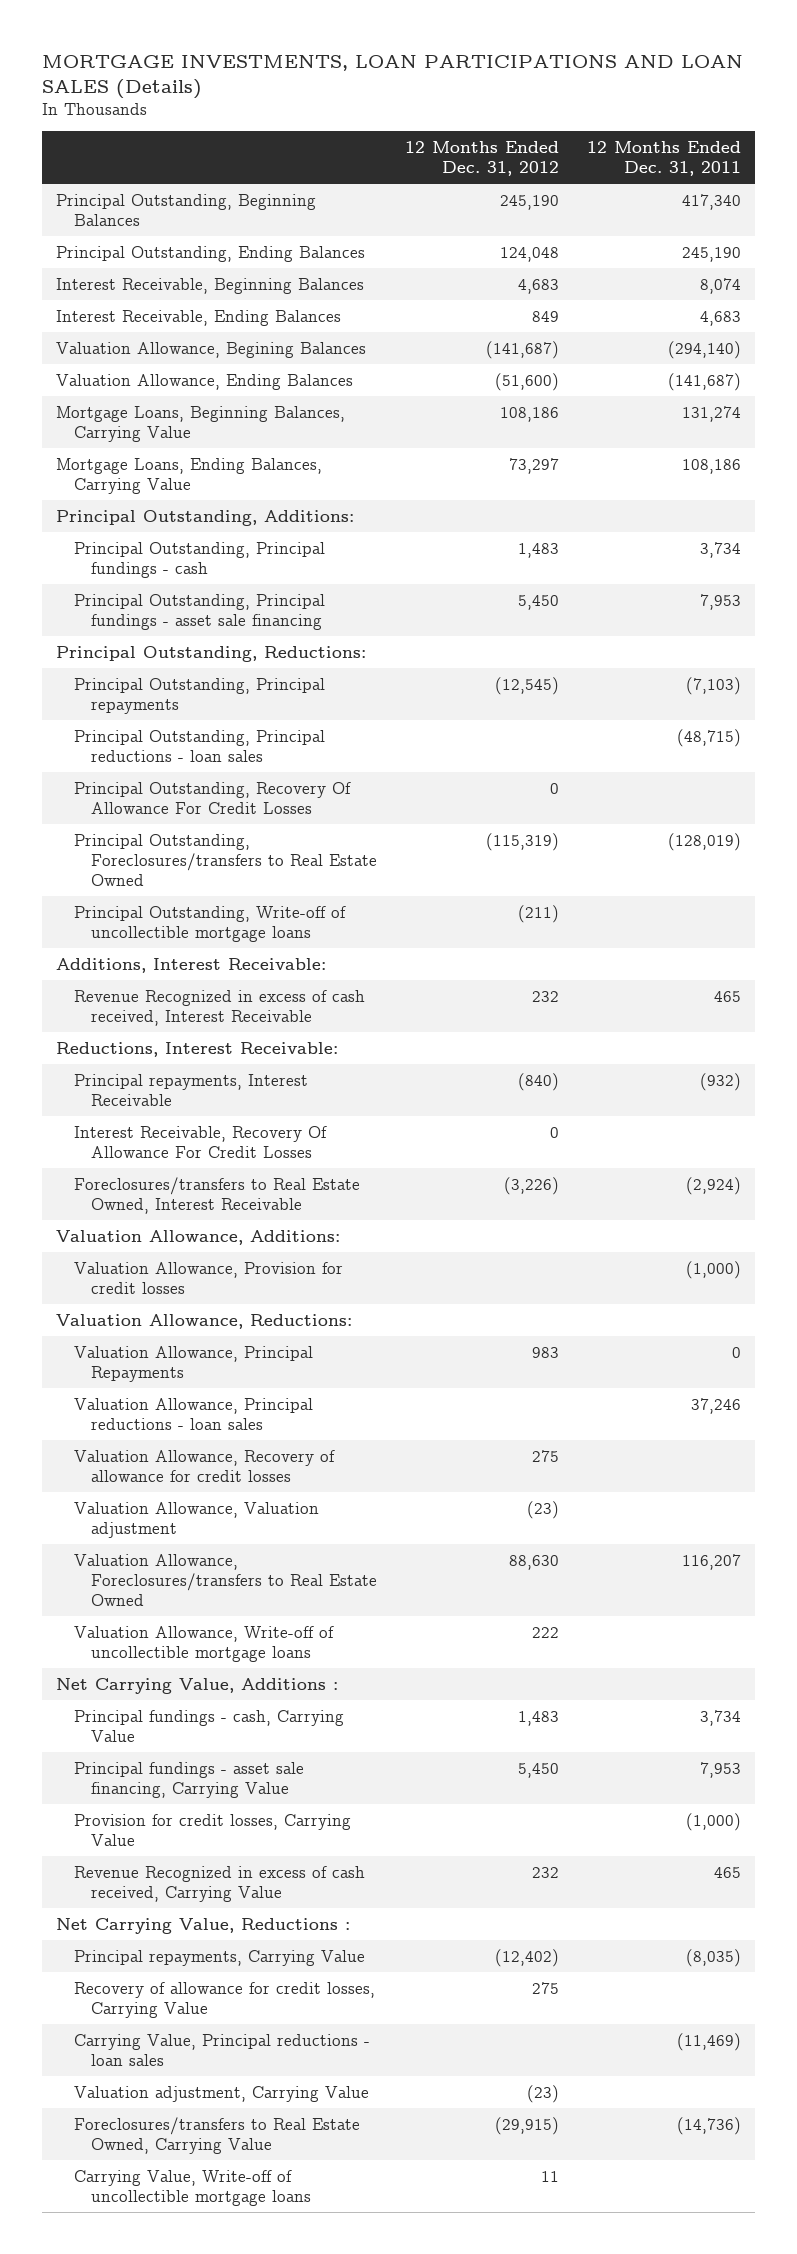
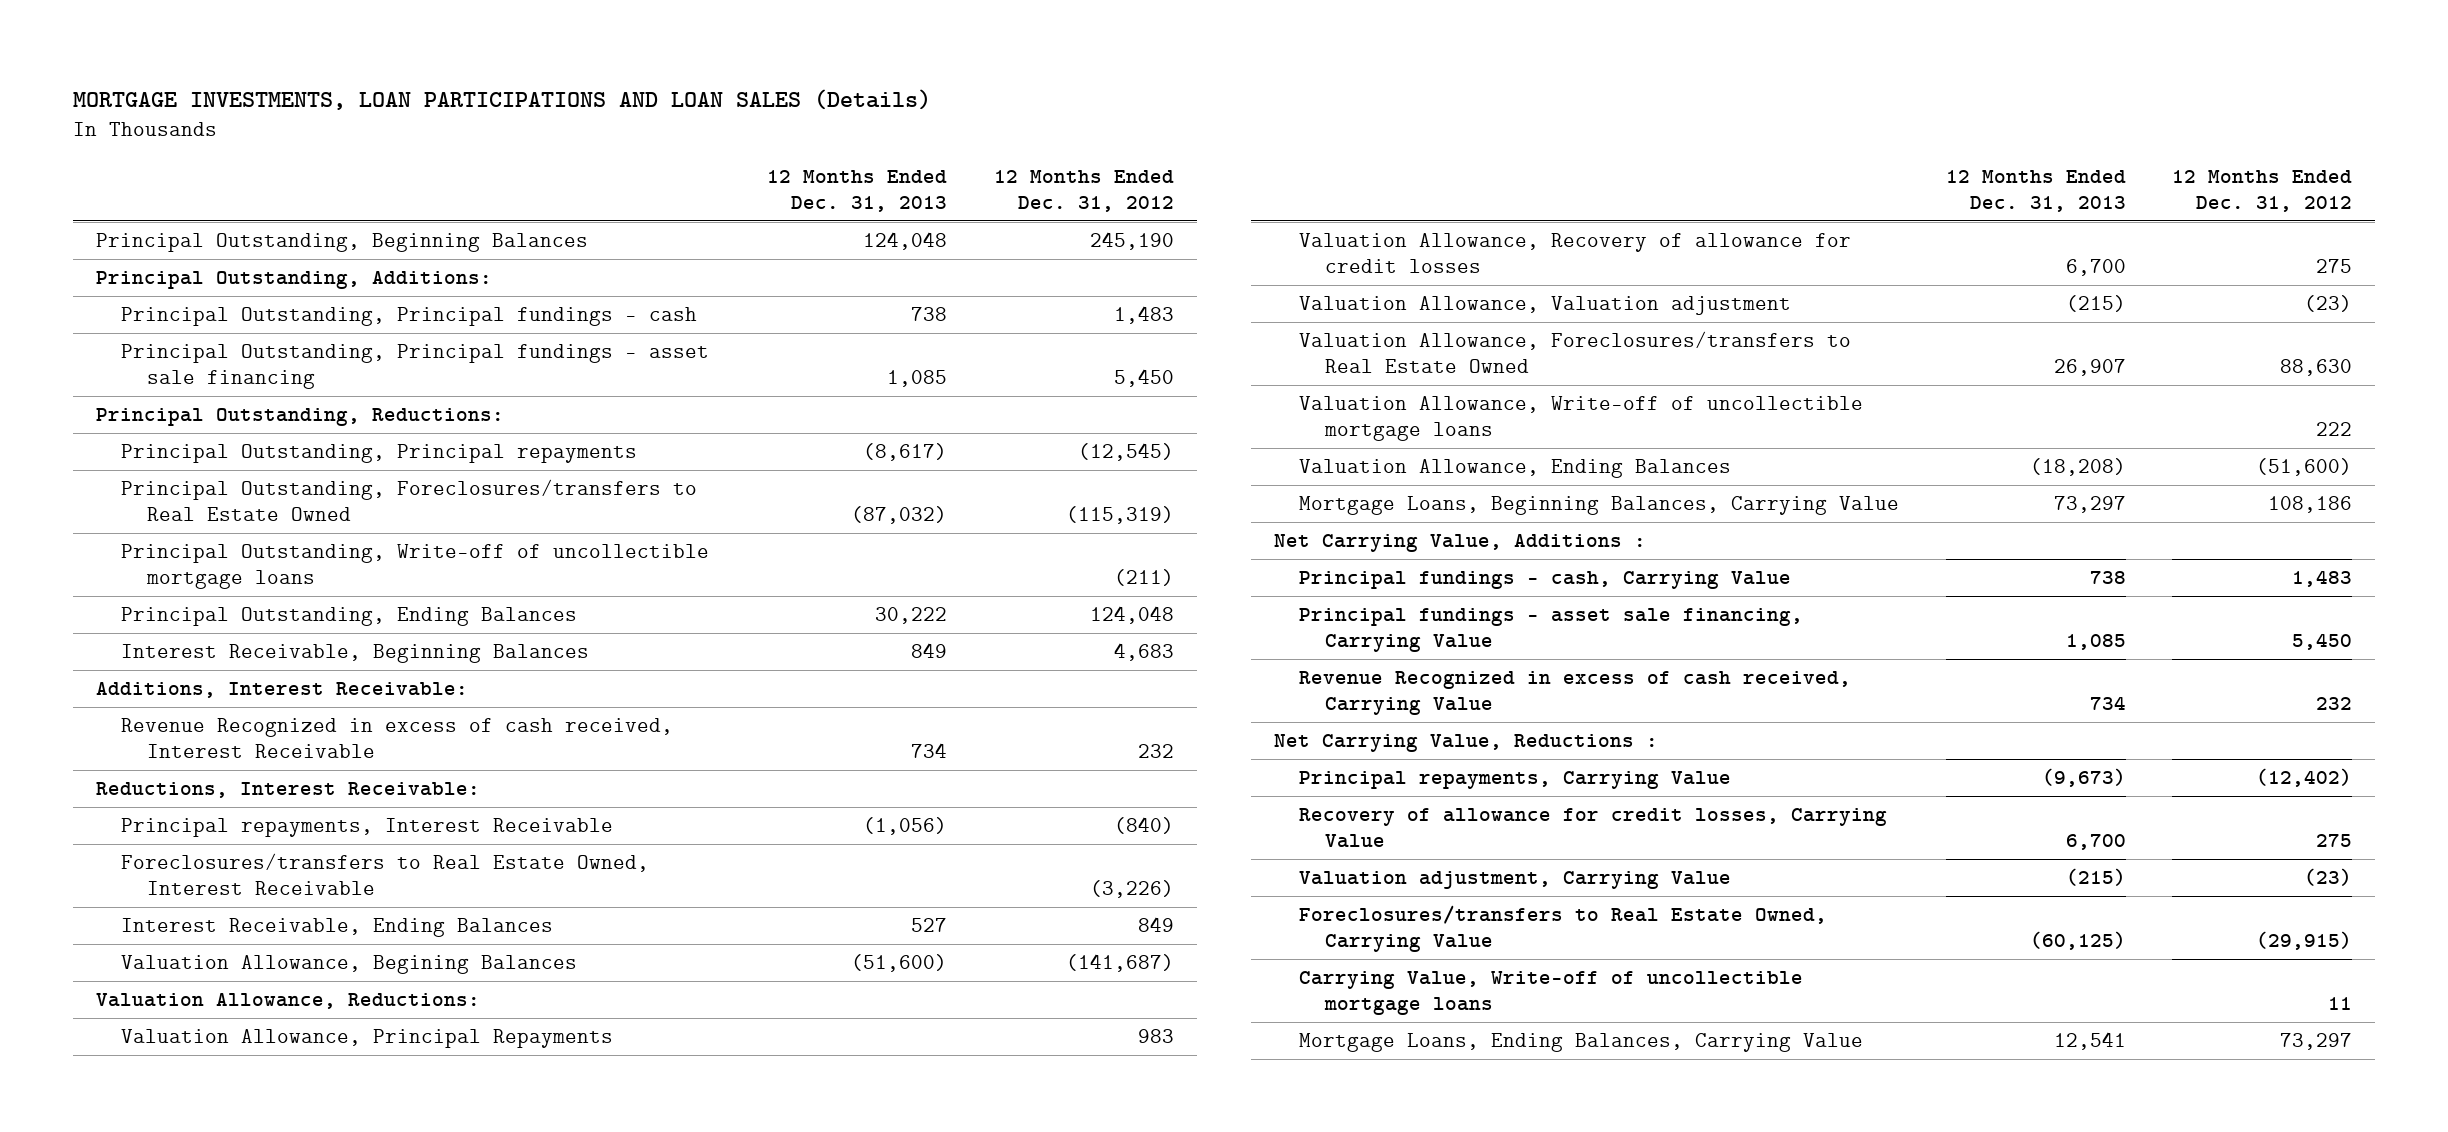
[586,140,741,177] 12 Months Ended Dec. 31, 2011 -> none
none -> [767,170,948,213] 12 Months Ended Dec. 31, 2013
[73,729,325,762] Principal Outstanding, Principal reductions - loan sales -> none
[73,781,351,814] Principal Outstanding, Recovery Of Allowance For Credit Losses -> none
[56,245,366,262] Principal Outstanding, Ending Balances -> [121,607,578,627] Principal Outstanding, Ending Balances
[56,277,365,294] Interest Receivable, Beginning Balances -> [121,644,590,664] Interest Receivable, Beginning Balances
[73,1125,327,1158] Interest Receivable, Recovery Of Allowance For Credit Losses -> none
[56,1229,341,1245] Valuation Allowance, Additions: -> none
[73,1261,343,1294] Valuation Allowance, Provision for credit losses -> none
[56,309,342,326] Interest Receivable, Ending Balances -> [121,918,554,938] Interest Receivable, Ending Balances
[56,341,367,358] Valuation Allowance, Begining Balances -> [121,955,578,975] Valuation Allowance, Begining Balances
[73,1397,313,1430] Valuation Allowance, Principal reductions - loan sales -> none
[56,373,354,390] Valuation Allowance, Ending Balances -> [1299,459,1732,479] Valuation Allowance, Ending Balances
[56,405,346,442] Mortgage Loans, Beginning Balances, Carrying Value -> [1299,496,1900,516] Mortgage Loans, Beginning Balances, Carrying Value
[73,1813,351,1846] Provision for credit losses, Carrying Value -> none
[73,2033,370,2066] Carrying Value, Principal reductions - loan sales -> none
[56,457,323,494] Mortgage Loans, Ending Balances, Carrying Value -> [1299,1033,1864,1053] Mortgage Loans, Ending Balances, Carrying Value

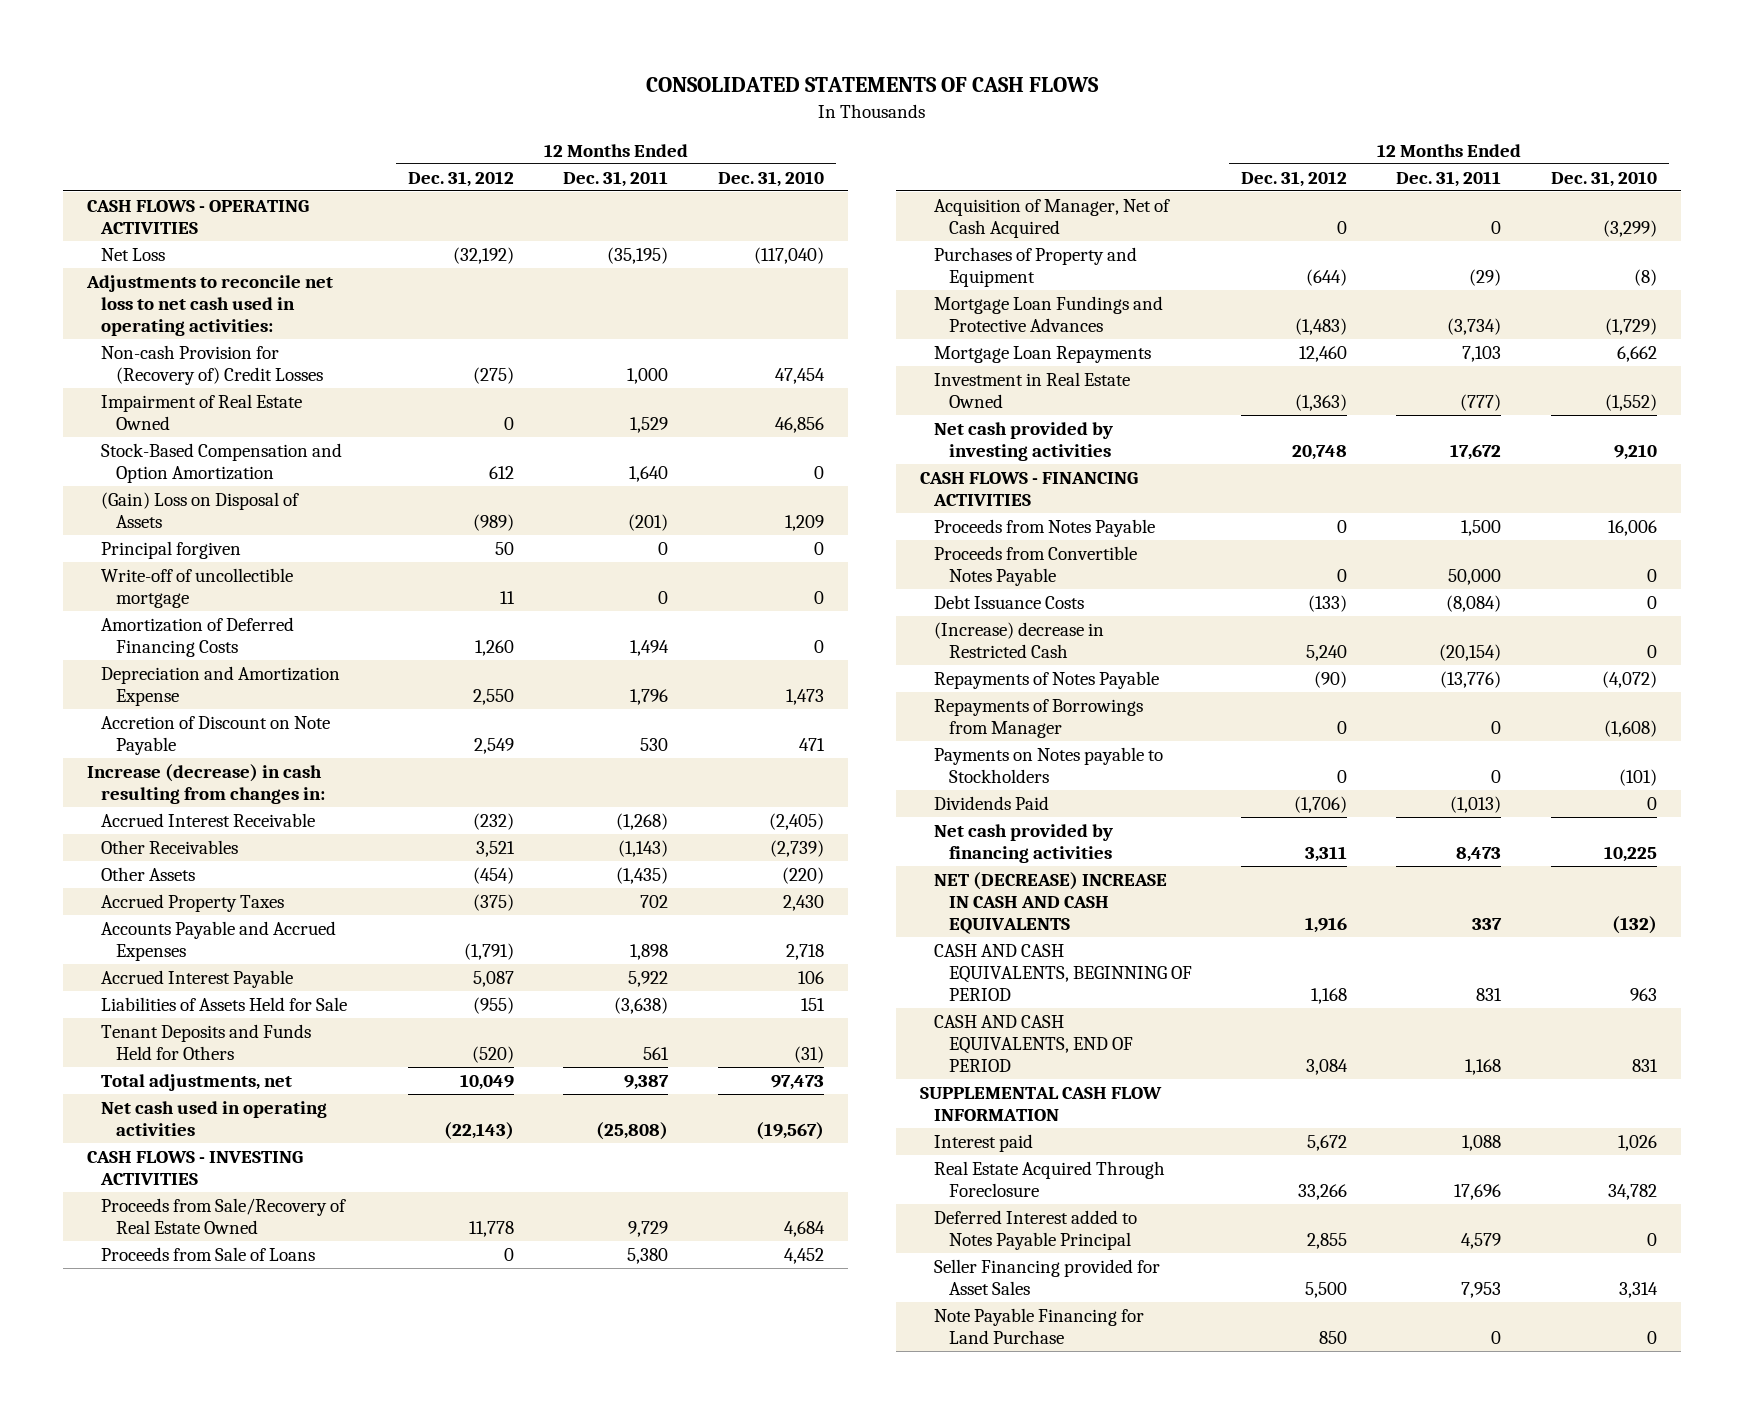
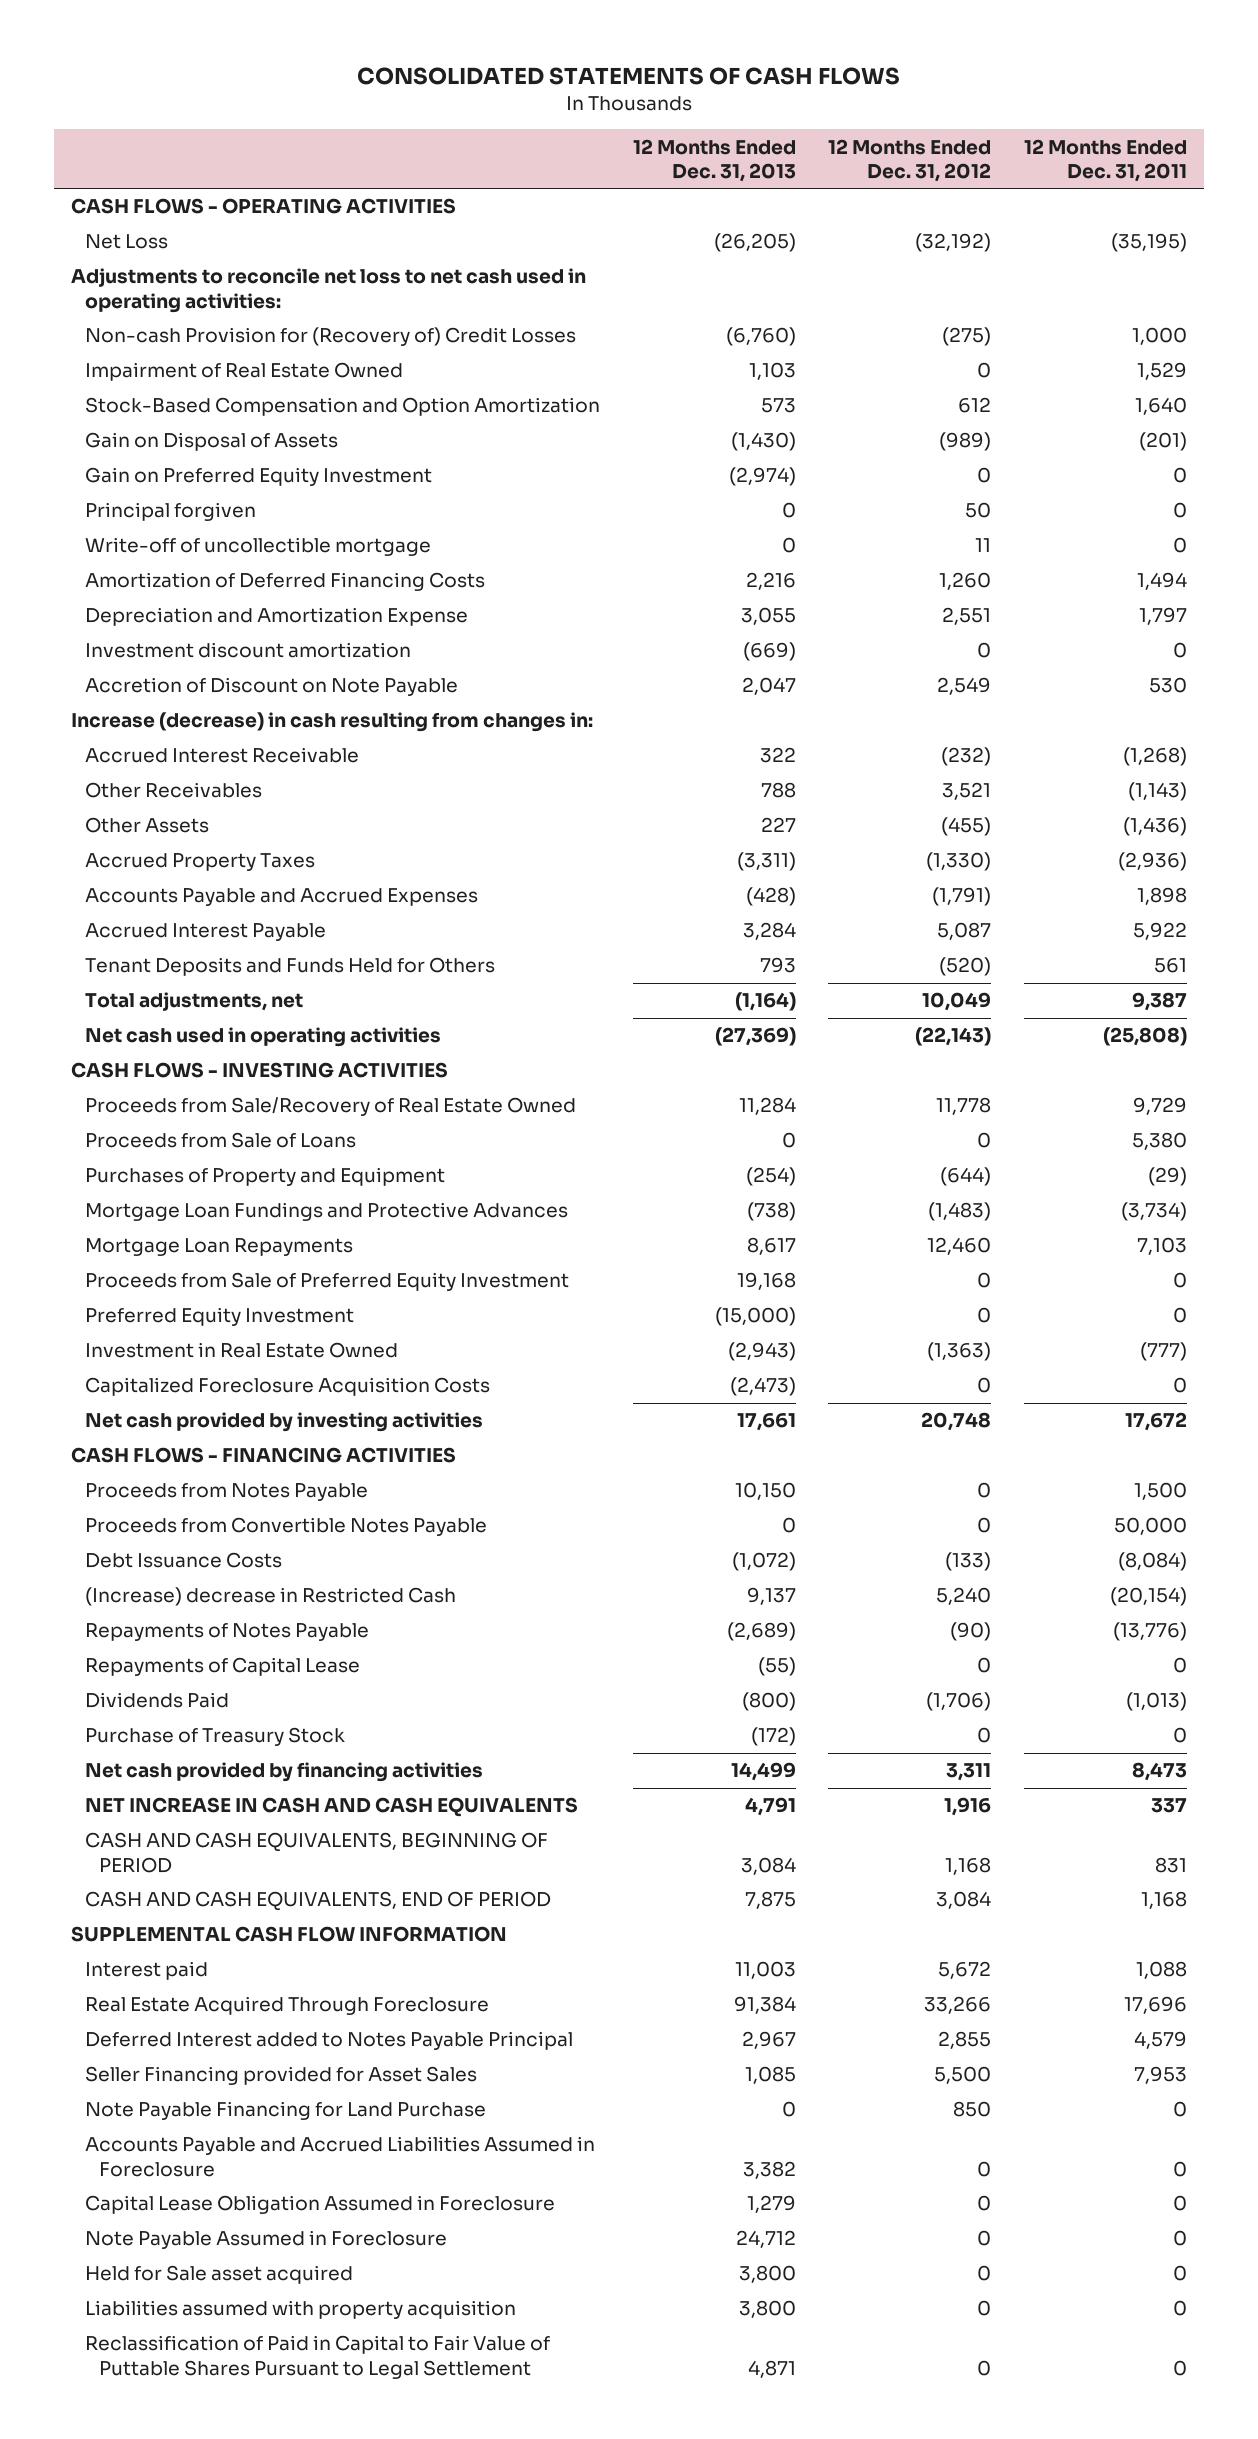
[717,170,824,187] Dec. 31, 2010 -> none
none -> [632,138,796,182] 12 Months Ended Dec. 31, 2013
[101,492,300,528] (Gain) Loss on Disposal of Assets -> [84,432,338,452] Gain on Disposal of Assets
none -> [84,467,432,487] Gain on Preferred Equity Investment
[472,688,514,705] 2,550 -> [942,607,992,626] 2,551
[630,688,669,705] 1,796 -> [1139,607,1188,626] 1,797
none -> [84,642,411,659] Investment discount amortization
[472,867,514,885] (454) -> [941,817,992,837] (455)
[616,867,669,885] (1,435) -> [1123,817,1188,837] (1,436)
[472,894,514,912] (375) -> [926,852,992,872] (1,330)
[640,895,669,909] 702 -> [1118,852,1188,872] (2,936)
[101,997,348,1012] Liabilities of Assets Held for Sale -> none
[934,199,1171,238] Acquisition of Manager, Net of Cash Acquired -> none
none -> [84,1272,569,1292] Proceeds from Sale of Preferred Equity Investment
none -> [84,1307,354,1327] Preferred Equity Investment
none -> [84,1377,490,1397] Capitalized Foreclosure Acquisition Costs
[934,699,1144,738] Repayments of Borrowings from Manager -> none
[934,747,1164,783] Payments on Notes payable to Stockholders -> none
none -> [84,1657,360,1677] Repayments of Capital Lease
none -> [84,1727,345,1747] Purchase of Treasury Stock
[934,872,1168,934] NET (DECREASE) INCREASE IN CASH AND CASH EQUIVALENTS -> [84,1797,578,1818] NET INCREASE IN CASH AND CASH EQUIVALENTS
none -> [84,2136,595,2177] Accounts Payable and Accrued Liabilities Assumed in Foreclosure
none -> [84,2195,555,2215] Capital Lease Obligation Assumed in Foreclosure
none -> [84,2230,447,2250] Note Payable Assumed in Foreclosure
none -> [84,2265,353,2285] Held for Sale asset acquired
none -> [84,2300,516,2320] Liabilities assumed with property acquisition
none -> [84,2335,550,2379] Reclassification of Paid in Capital to Fair Value of Puttable Shares Pursuant to Legal Settlement

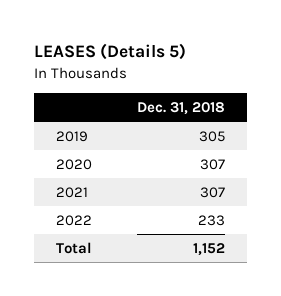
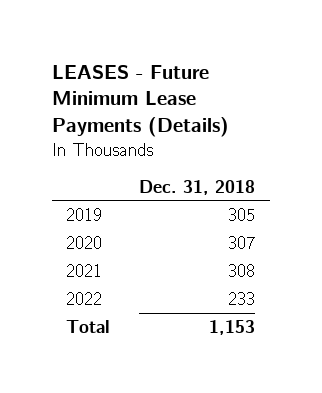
[33,43,186,61] LEASES (Details 5) -> [51,64,229,138] LEASES - Future Minimum Lease Payments (Details)
[199,186,225,198] 307 -> [228,263,256,277] 308
[192,242,225,256] 1,152 -> [209,319,256,335] 1,153

